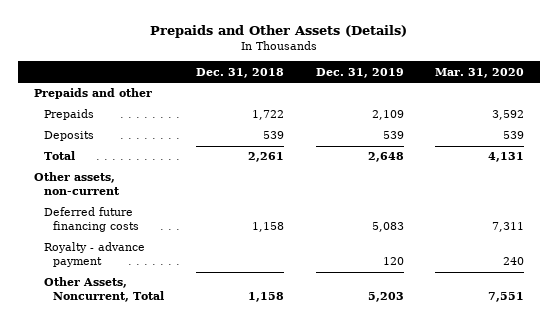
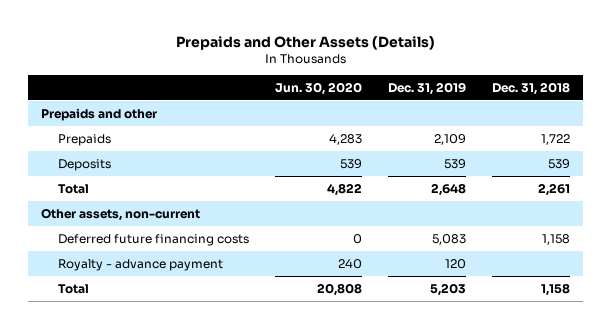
[435,67,525,78] Mar. 31, 2020 -> none
none -> [275,81,363,95] Jun. 30, 2020
[43,277,165,303] Other Assets, Noncurrent, Total -> [58,283,90,294] Total

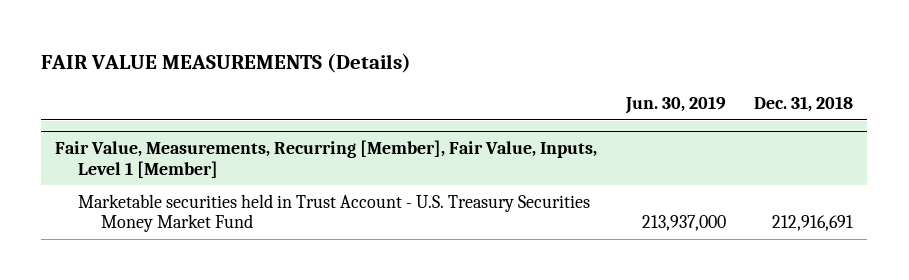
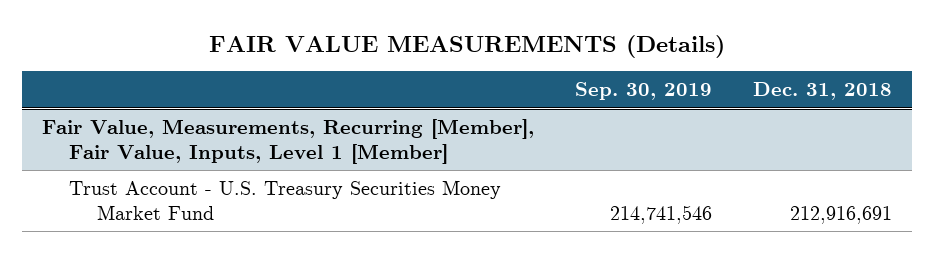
[624,96,726,115] Jun. 30, 2019 -> none
none -> [575,82,713,101] Sep. 30, 2019
[78,193,591,233] Marketable securities held in Trust Account - U.S. Treasury Securities Money Market Fund -> [69,179,502,220] Trust Account - U.S. Treasury Securities Money Market Fund

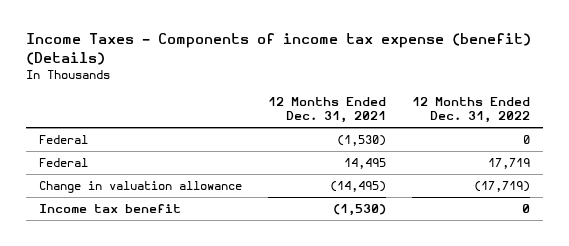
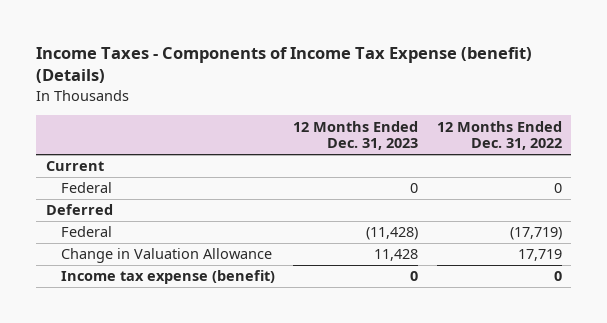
[26,33,532,65] Income Taxes - Components of income tax expense (benefit) (Details) -> [36,46,533,84] Income Taxes - Components of Income Tax Expense (benefit) (Details)
[267,97,386,124] 12 Months Ended Dec. 31, 2021 -> none
none -> [293,120,419,151] 12 Months Ended Dec. 31, 2023
none -> [45,161,104,172] Current
none -> [45,204,113,216] Deferred
[487,157,530,169] 17,719 -> [509,227,562,241] (17,719)
[38,180,242,193] Change in valuation allowance -> [60,248,272,264] Change in Valuation Allowance
[473,180,530,192] (17,719) -> [517,249,562,262] 17,719
[38,203,181,213] Income tax benefit -> [60,270,275,285] Income tax expense (benefit)

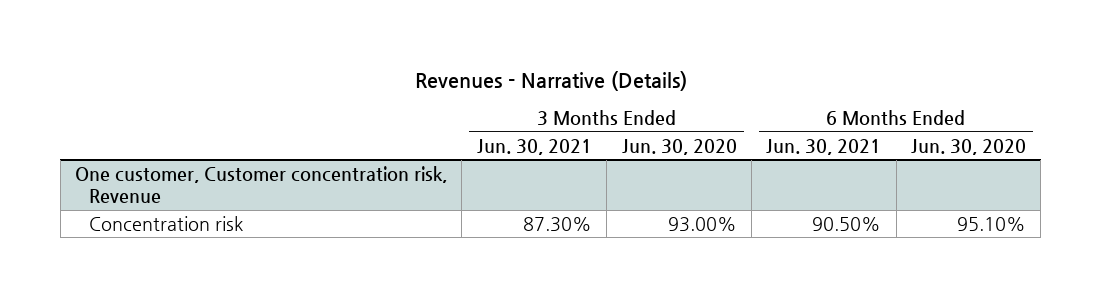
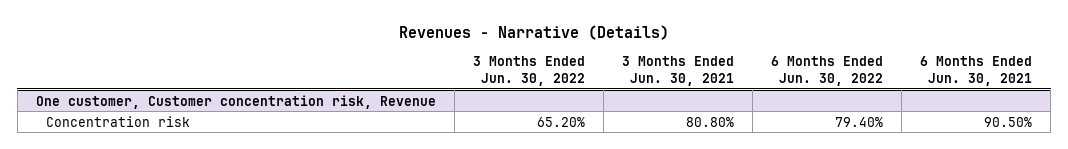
[621,138,737,155] Jun. 30, 2020 -> none
[910,138,1026,155] Jun. 30, 2020 -> none
none -> [472,56,585,86] 3 Months Ended Jun. 30, 2022
none -> [771,56,884,86] 6 Months Ended Jun. 30, 2022
[522,216,592,232] 87.30% -> [685,116,734,127] 80.80%

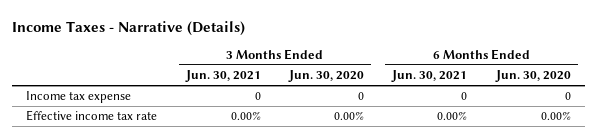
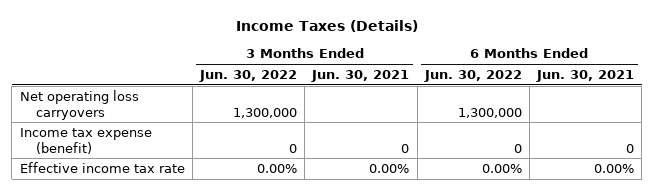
[12,20,246,36] Income Taxes - Narrative (Details) -> [235,19,418,32] Income Taxes (Details)
[288,70,365,83] Jun. 30, 2020 -> none
[494,70,571,83] Jun. 30, 2020 -> none
none -> [198,70,297,83] Jun. 30, 2022
none -> [423,70,522,83] Jun. 30, 2022
none -> [19,89,139,120] Net operating loss carryovers
[26,91,132,104] Income tax expense -> [19,127,152,154] Income tax expense (benefit)

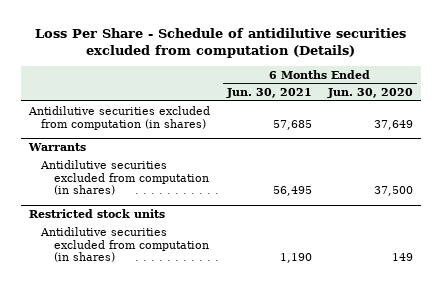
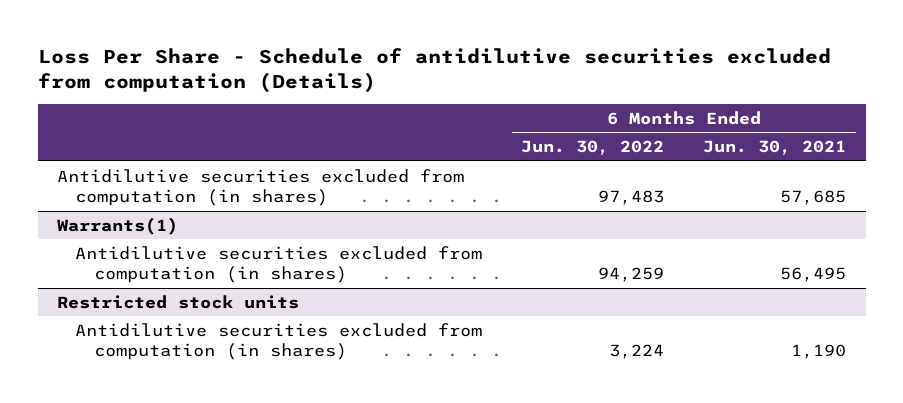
[327,88,414,99] Jun. 30, 2020 -> none
none -> [521,140,665,156] Jun. 30, 2022
[28,143,87,152] Warrants -> [57,216,179,235] Warrants(1)

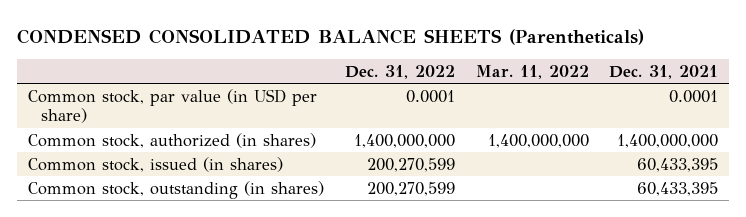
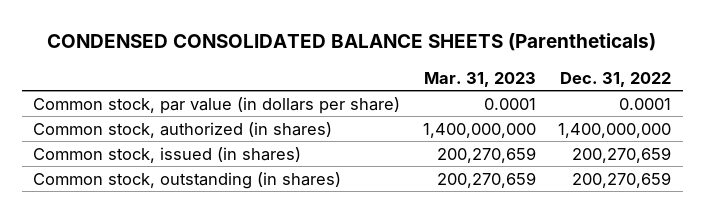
[475,65,589,80] Mar. 11, 2022 -> none
[609,65,719,80] Dec. 31, 2021 -> none
none -> [423,71,536,87] Mar. 31, 2023
[27,88,317,124] Common stock, par value (in USD per share) -> [33,96,401,114] Common stock, par value (in dollars per share)
[366,157,455,172] 200,270,599 -> [572,146,672,163] 200,270,659
[366,181,455,196] 200,270,599 -> [572,171,672,188] 200,270,659

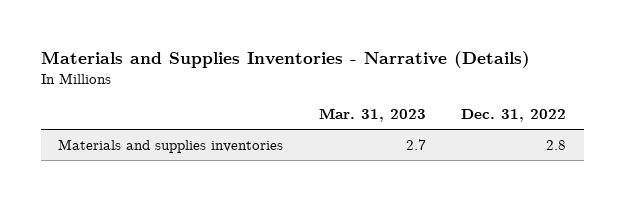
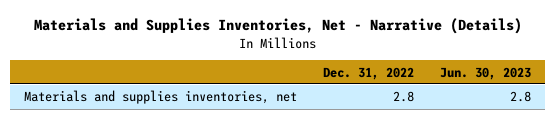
[40,50,530,68] Materials and Supplies Inventories - Narrative (Details) -> [33,18,522,35] Materials and Supplies Inventories, Net - Narrative (Details)
[318,108,426,123] Mar. 31, 2023 -> none
none -> [440,66,532,80] Jun. 30, 2023
[58,139,284,154] Materials and supplies inventories -> [23,90,297,105] Materials and supplies inventories, net

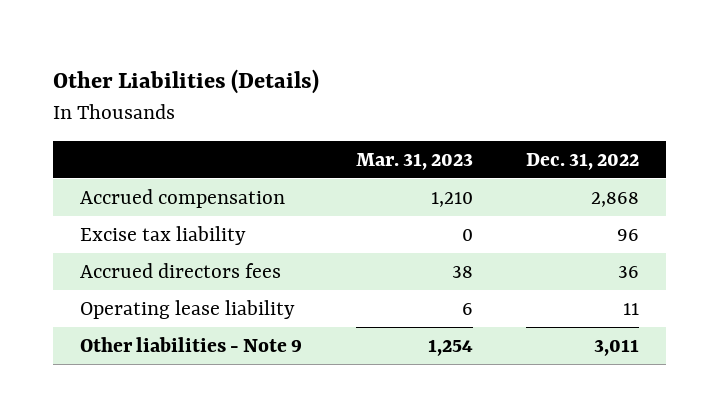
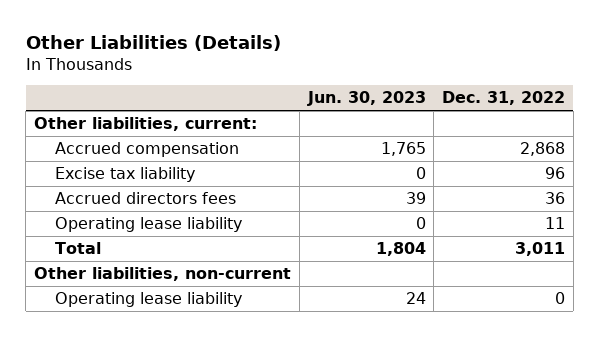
[355,153,473,171] Mar. 31, 2023 -> none
none -> [306,91,426,107] Jun. 30, 2023
none -> [33,117,257,132] Other liabilities, current:
[79,336,302,352] Other liabilities - Note 9 -> [54,242,101,255] Total
none -> [33,267,291,282] Other liabilities, non-current
none -> [54,292,242,308] Operating lease liability

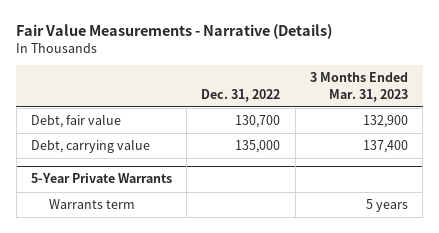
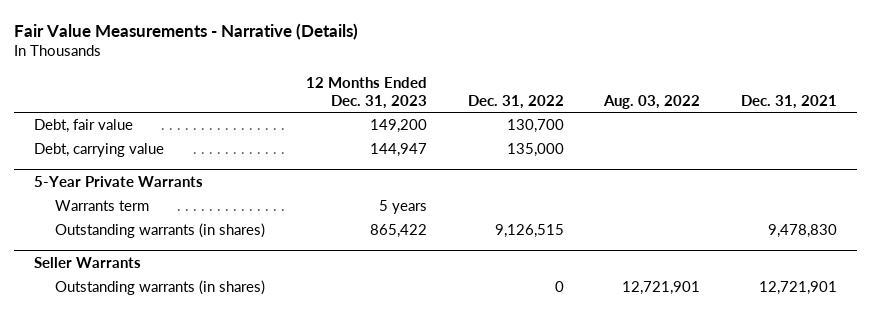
[310,72,409,102] 3 Months Ended Mar. 31, 2023 -> none
none -> [305,77,427,109] 12 Months Ended Dec. 31, 2023
none -> [603,94,701,109] Aug. 03, 2022
none -> [741,94,838,109] Dec. 31, 2021
none -> [55,223,266,239] Outstanding warrants (in shares)
none -> [34,257,142,269] Seller Warrants
none -> [55,280,266,296] Outstanding warrants (in shares)

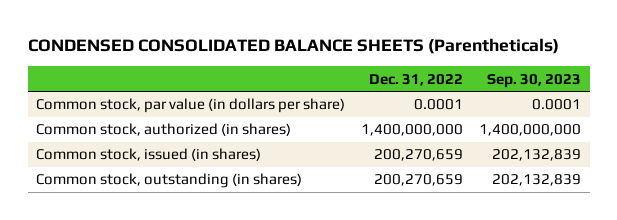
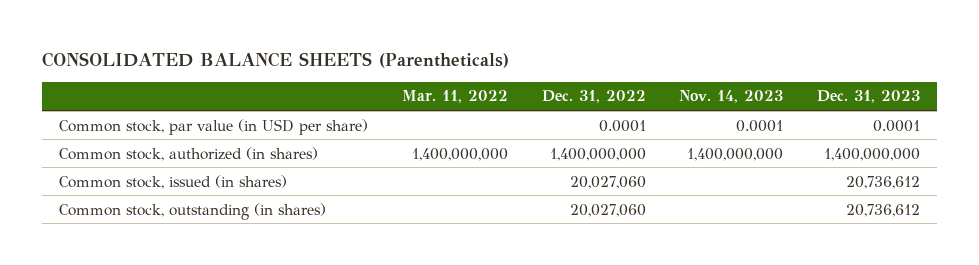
[27,38,559,55] CONDENSED CONSOLIDATED BALANCE SHEETS (Parentheticals) -> [41,52,509,69] CONSOLIDATED BALANCE SHEETS (Parentheticals)
[487,73,582,88] Sep. 30, 2023 -> none
none -> [401,90,508,104] Mar. 11, 2022
none -> [679,90,784,104] Nov. 14, 2023
none -> [817,90,921,104] Dec. 31, 2023
[35,98,345,114] Common stock, par value (in dollars per share) -> [58,118,368,135] Common stock, par value (in USD per share)
[374,149,464,162] 200,270,659 -> [569,175,646,189] 20,027,060
[374,174,464,187] 200,270,659 -> [569,203,646,217] 20,027,060

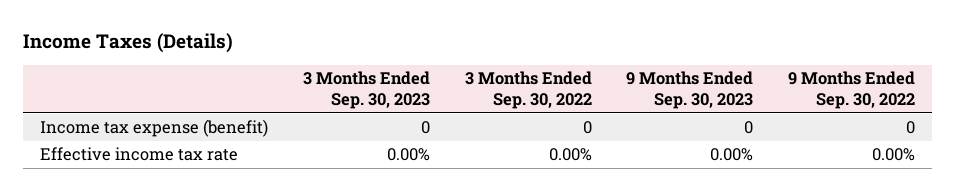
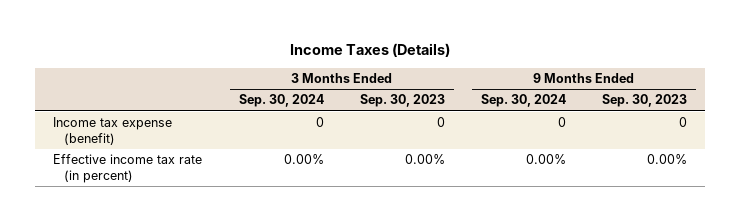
[464,71,592,110] 3 Months Ended Sep. 30, 2022 -> none
[788,71,916,110] 9 Months Ended Sep. 30, 2022 -> none
none -> [238,94,324,108] Sep. 30, 2024
none -> [480,94,566,108] Sep. 30, 2024
[40,147,239,162] Effective income tax rate -> [53,154,203,183] Effective income tax rate (in percent)

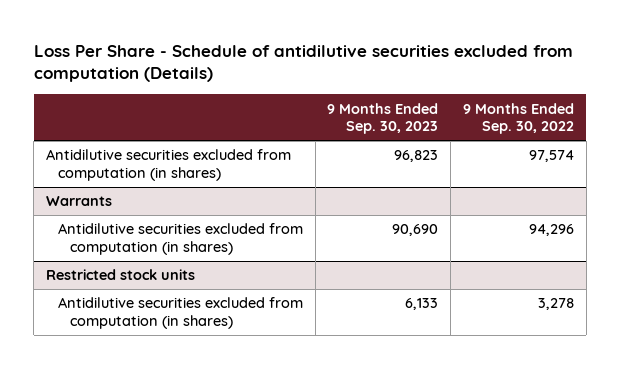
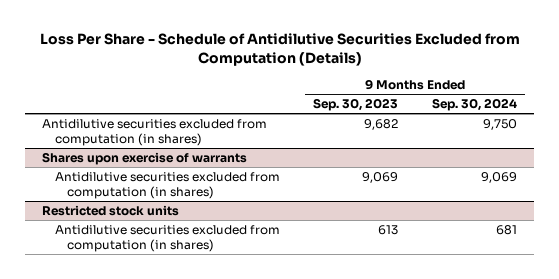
[33,44,573,83] Loss Per Share - Schedule of antidilutive securities excluded from computation (Details) -> [39,33,520,67] Loss Per Share - Schedule of Antidilutive Securities Excluded from Computation (Details)
[463,102,575,135] 9 Months Ended Sep. 30, 2022 -> none
none -> [431,98,517,112] Sep. 30, 2024
[394,150,439,163] 96,823 -> [364,118,399,130] 9,682
[45,196,112,207] Warrants -> [42,151,248,165] Shares upon exercise of warrants
[392,224,439,237] 90,690 -> [362,171,399,183] 9,069
[405,298,439,311] 6,133 -> [378,224,399,235] 613

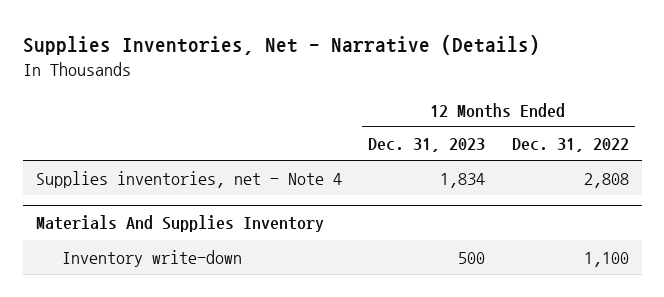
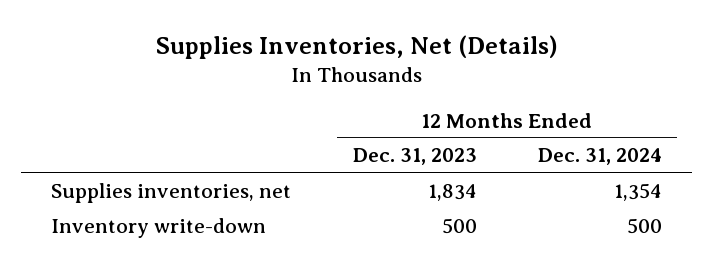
[22,34,540,55] Supplies Inventories, Net - Narrative (Details) -> [155,34,558,59] Supplies Inventories, Net (Details)
[511,138,629,153] Dec. 31, 2022 -> none
none -> [537,148,662,166] Dec. 31, 2024
[35,215,324,233] Materials And Supplies Inventory -> none
[35,170,342,188] Supplies inventories, net - Note 4 -> [51,182,292,203] Supplies inventories, net

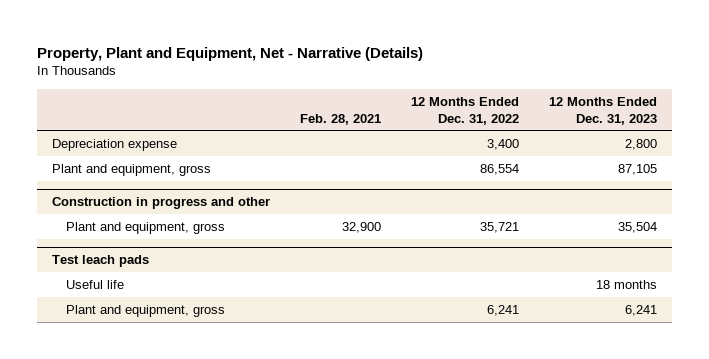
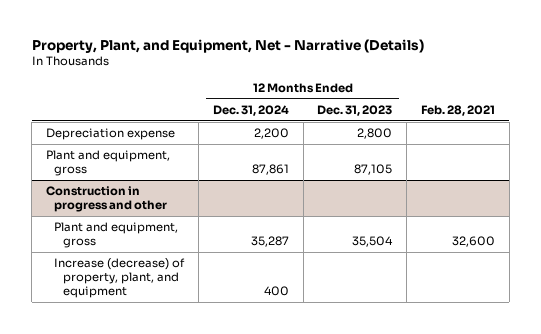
[37,46,424,61] Property, Plant and Equipment, Net - Narrative (Details) -> [31,38,424,53] Property, Plant, and Equipment, Net - Narrative (Details)
[410,96,519,125] 12 Months Ended Dec. 31, 2022 -> none
none -> [212,105,289,117] Dec. 31, 2024
[52,255,150,268] Test leach pads -> none
[65,279,124,289] Useful life -> none
[65,304,225,317] Plant and equipment, gross -> none
[342,221,382,233] 32,900 -> [451,236,495,248] 32,600
none -> [54,258,186,299] Increase (decrease) of property, plant, and equipment

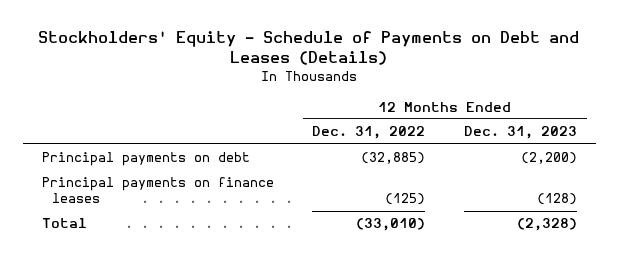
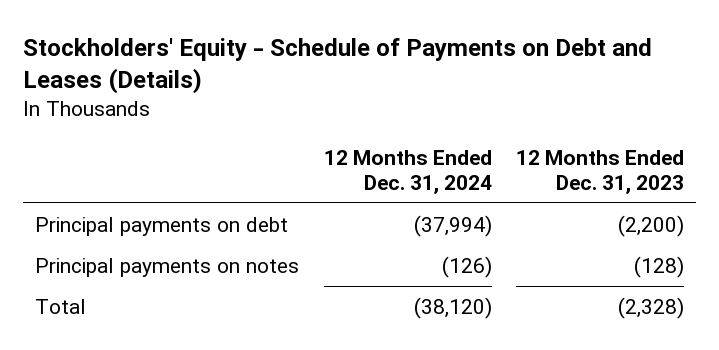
[312,126,426,140] Dec. 31, 2022 -> none
none -> [323,149,492,194] 12 Months Ended Dec. 31, 2024
[41,177,274,204] Principal payments on finance leases -> [35,257,300,277] Principal payments on notes

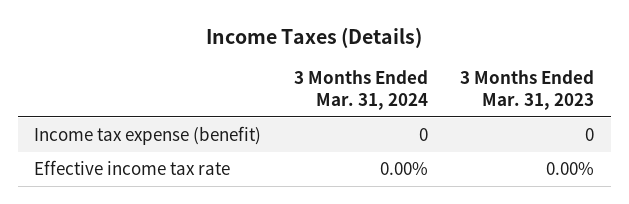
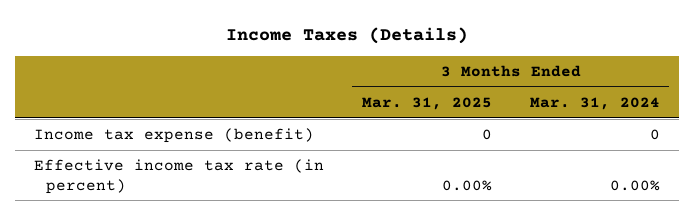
[460,70,595,111] 3 Months Ended Mar. 31, 2023 -> none
none -> [361,97,492,111] Mar. 31, 2025
[34,160,231,176] Effective income tax rate -> [33,159,324,194] Effective income tax rate (in percent)

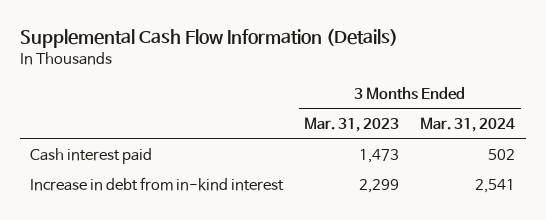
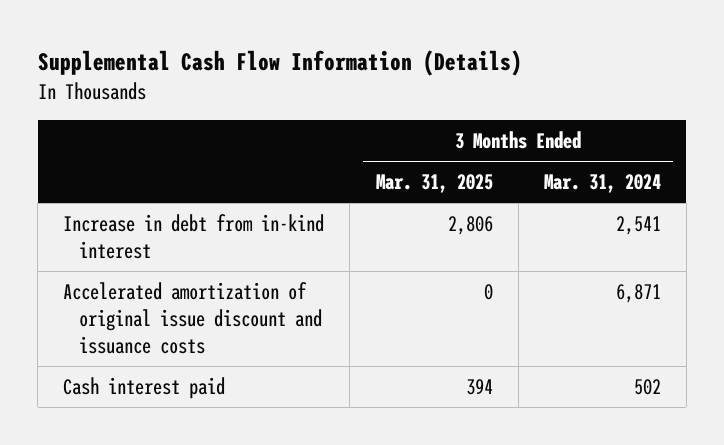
[304,117,400,133] Mar. 31, 2023 -> none
none -> [375,174,493,194] Mar. 31, 2025
none -> [63,281,322,354] Accelerated amortization of original issue discount and issuance costs
[30,148,153,165] Cash interest paid -> [63,376,226,399] Cash interest paid

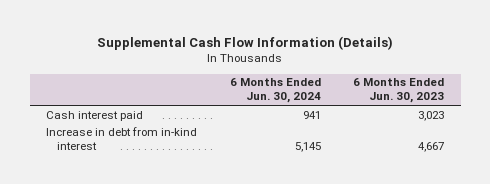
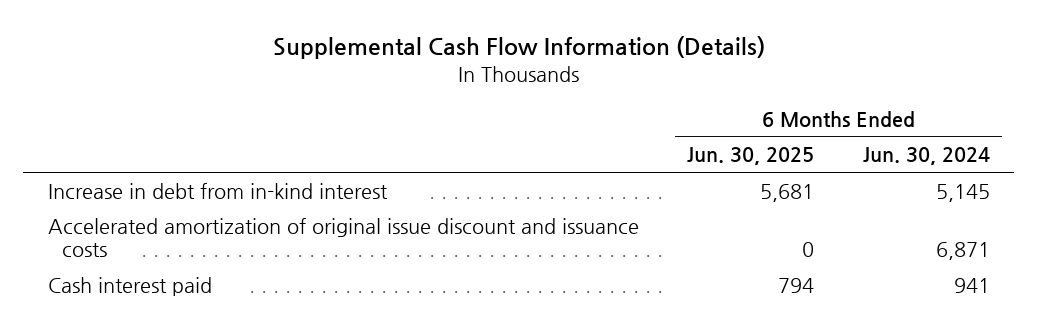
[353,78,445,104] 6 Months Ended Jun. 30, 2023 -> none
none -> [687,147,815,166] Jun. 30, 2025
none -> [47,217,639,258] Accelerated amortization of original issue discount and issuance costs
[45,110,143,121] Cash interest paid -> [47,276,212,296] Cash interest paid

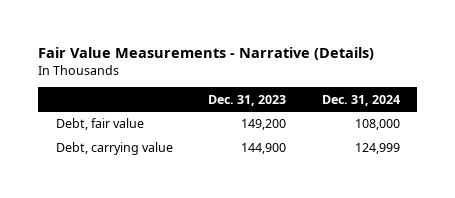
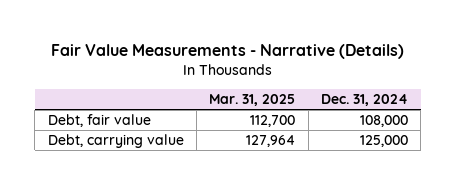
[208,94,287,106] Dec. 31, 2023 -> none
none -> [209,93,296,106] Mar. 31, 2025
[354,143,400,155] 124,999 -> [359,135,408,148] 125,000

